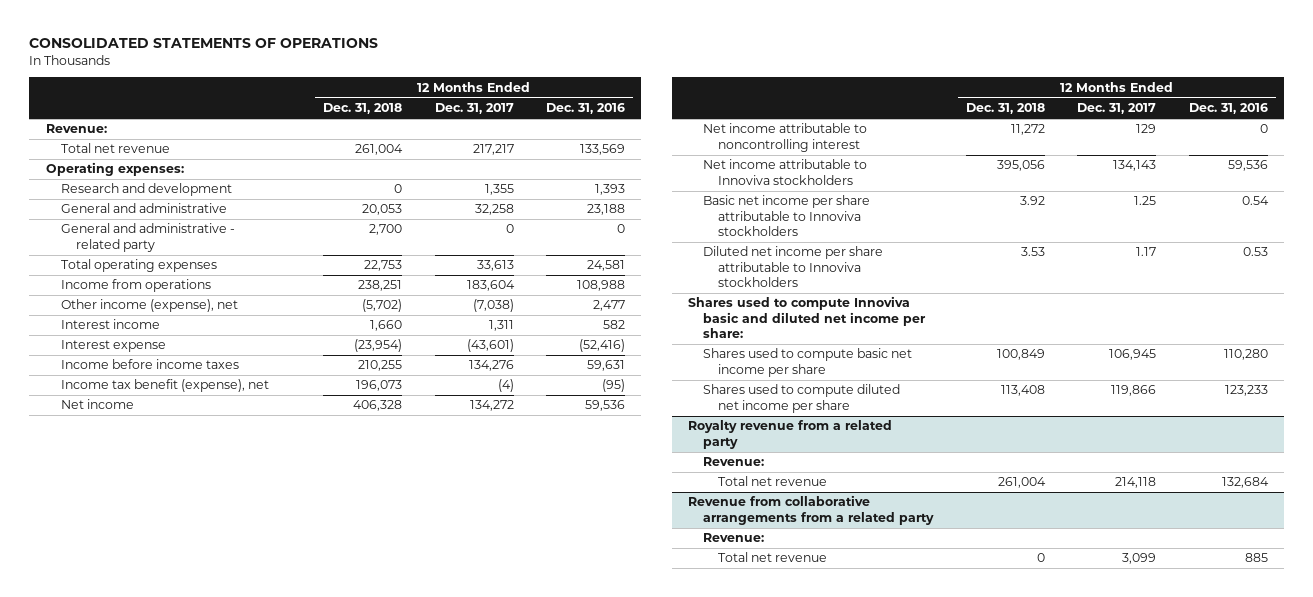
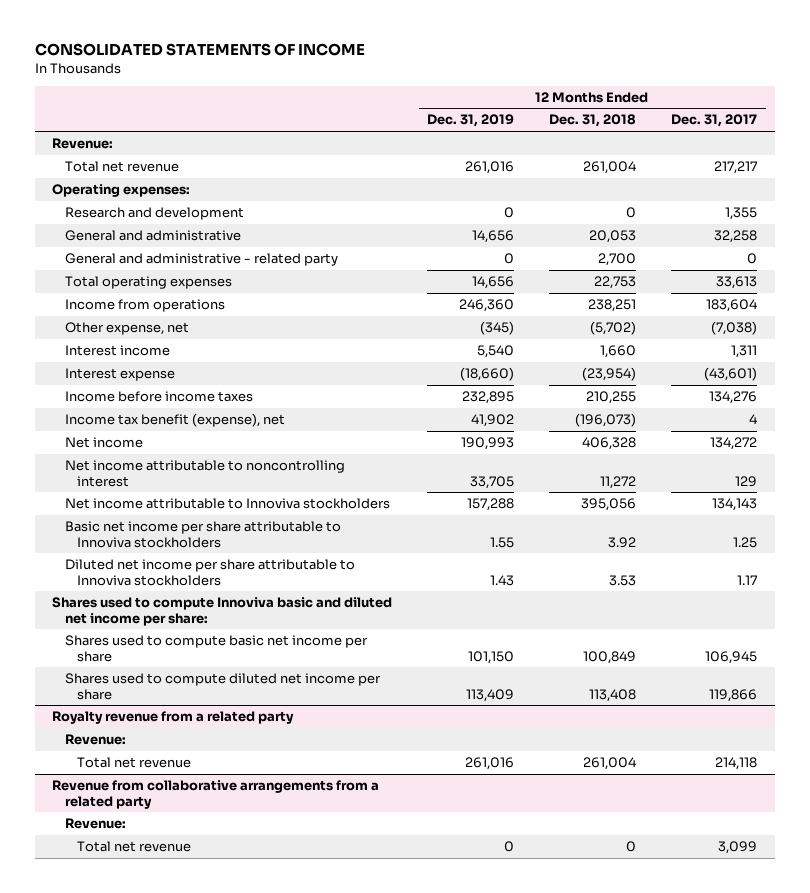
[29,38,379,49] CONSOLIDATED STATEMENTS OF OPERATIONS -> [34,43,365,57] CONSOLIDATED STATEMENTS OF INCOME
[546,103,626,115] Dec. 31, 2016 -> none
none -> [427,114,515,128] Dec. 31, 2019
[60,299,238,313] Other income (expense), net -> [64,322,189,336] Other expense, net
[356,380,403,392] 196,073 -> [575,413,637,428] (196,073)
[497,379,514,393] (4) -> [749,414,758,425] 4

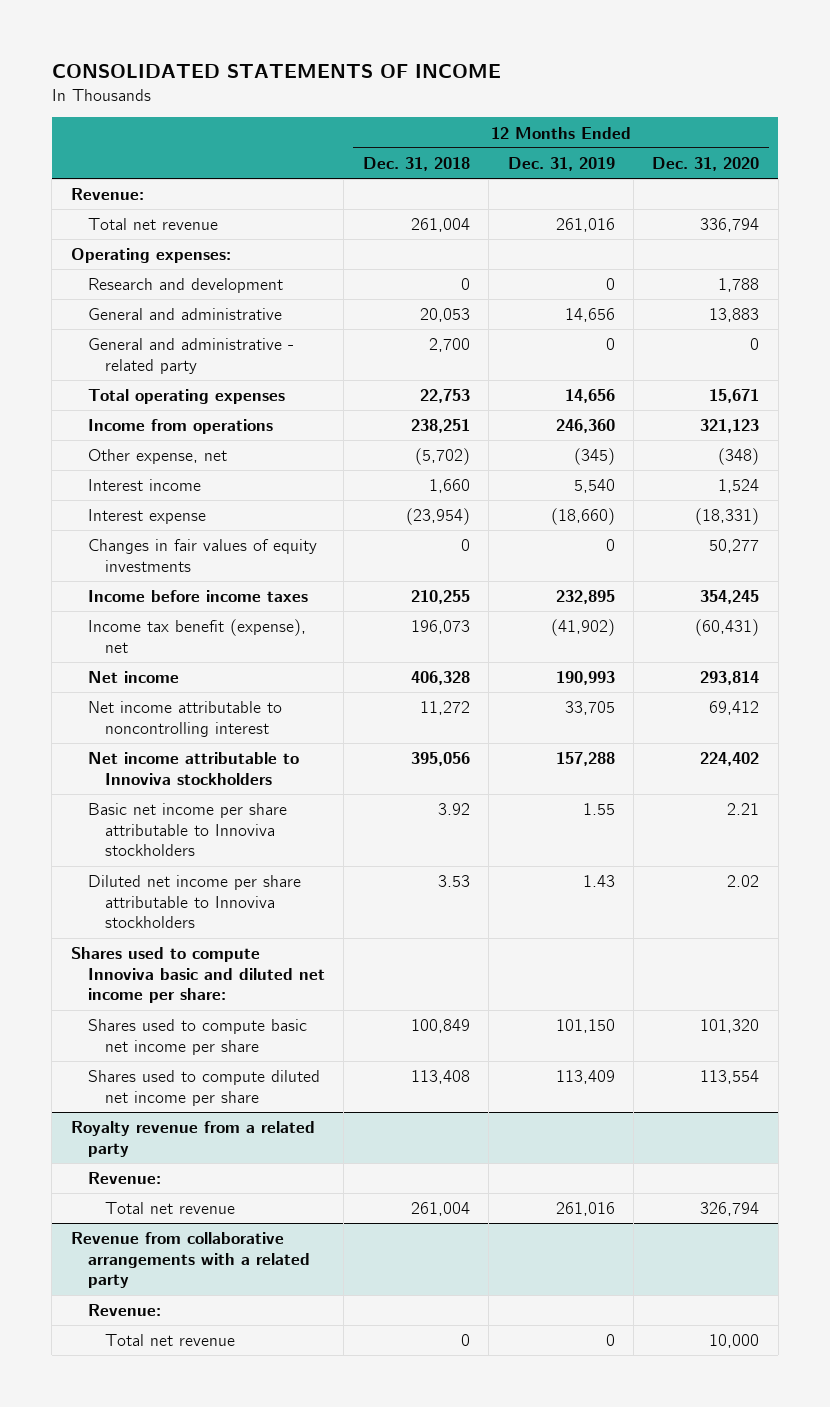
[671,114,758,128] Dec. 31, 2017 -> none
none -> [652,156,760,171] Dec. 31, 2020
none -> [88,539,318,572] Changes in fair values of equity investments
[471,414,515,428] 41,902 -> [550,619,615,637] (41,902)
[575,413,637,428] (196,073) -> [410,620,470,635] 196,073
[52,780,380,809] Revenue from collaborative arrangements from a related party -> [70,1232,311,1289] Revenue from collaborative arrangements with a related party

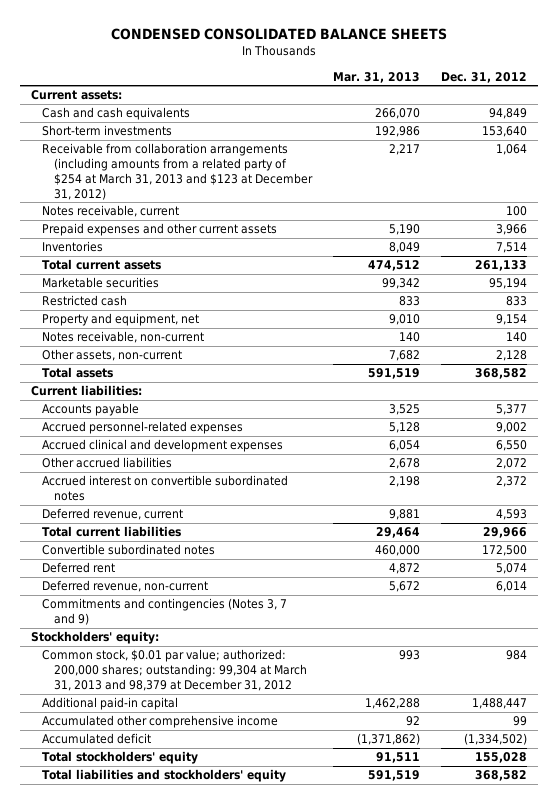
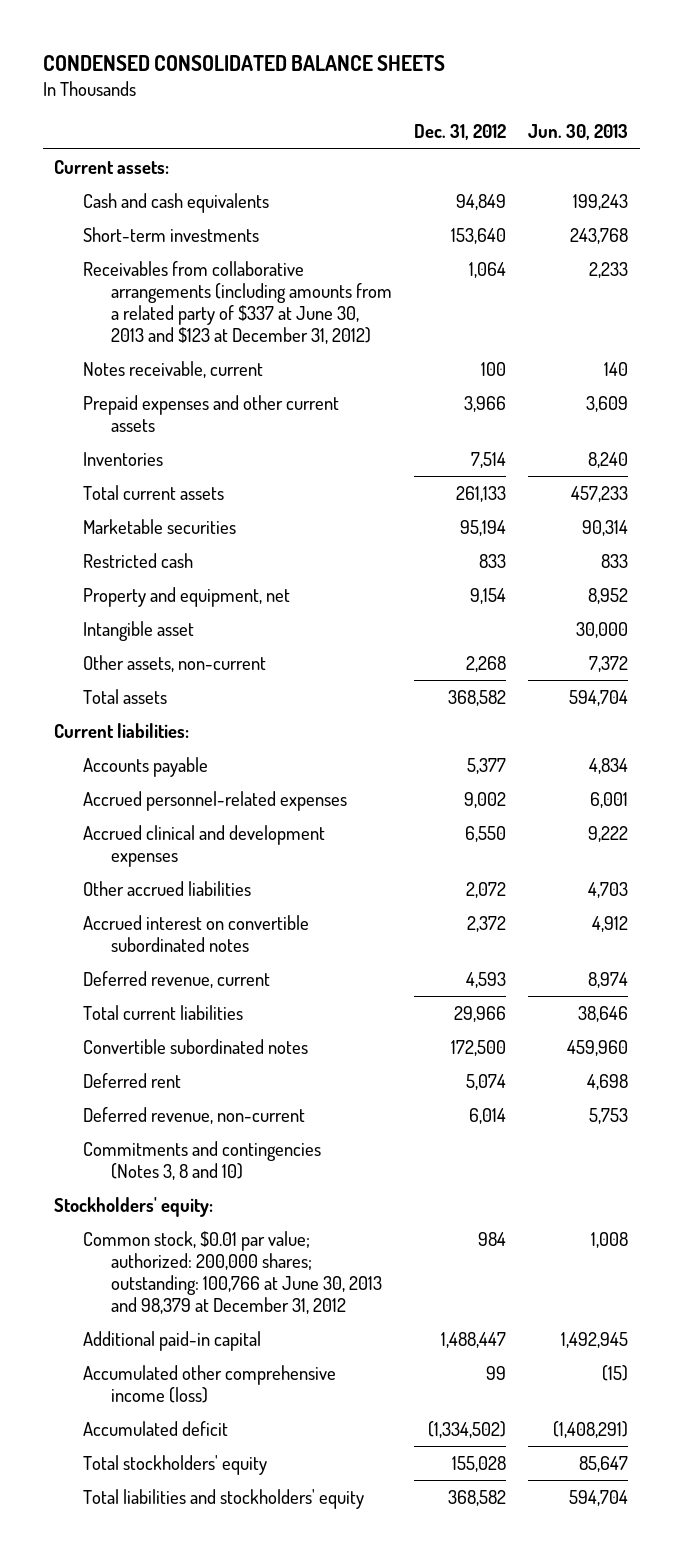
[333,71,421,83] Mar. 31, 2013 -> none
none -> [528,124,629,141] Jun. 30, 2013
[42,143,314,200] Receivable from collaboration arrangements (including amounts from a related party of $254 at March 31, 2013 and $123 at December 31, 2012) -> [82,260,393,344] Receivables from collaborative arrangements (including amounts from a related party of $337 at June 30, 2013 and $123 at December 31, 2012)
[42,331,205,344] Notes receivable, non-current -> none
none -> [82,620,194,641] Intangible asset
[496,350,528,362] 2,128 -> [466,655,507,672] 2,268
[42,598,288,626] Commitments and contingencies (Notes 3, 7 and 9) -> [82,1140,321,1180] Commitments and contingencies (Notes 3, 8 and 10)
[42,649,308,692] Common stock, $0.01 par value; authorized: 200,000 shares; outstanding: 99,304 at March 31, 2013 and 98,379 at December 31, 2012 -> [82,1230,383,1314] Common stock, $0.01 par value; authorized: 200,000 shares; outstanding: 100,766 at June 30, 2013 and 98,379 at December 31, 2012
[42,715,279,729] Accumulated other comprehensive income -> [82,1364,336,1403] Accumulated other comprehensive income (loss)

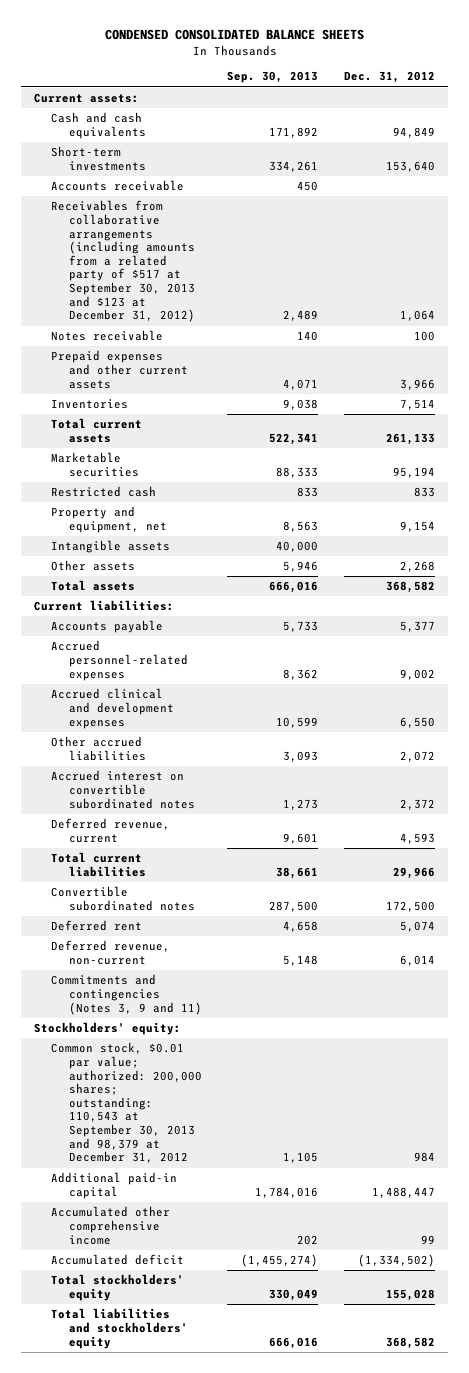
[528,124,629,141] Jun. 30, 2013 -> none
none -> [227,71,319,84] Sep. 30, 2013
none -> [51,180,185,192] Accounts receivable
[82,260,393,344] Receivables from collaborative arrangements (including amounts from a related party of $337 at June 30, 2013 and $123 at December 31, 2012) -> [51,200,195,323] Receivables from collaborative arrangements (including amounts from a related party of $517 at September 30, 2013 and $123 at December 31, 2012)
[82,360,263,378] Notes receivable, current -> [51,330,164,342] Notes receivable
[82,620,194,641] Intangible asset -> [51,540,171,554] Intangible assets
[82,654,266,672] Other assets, non-current -> [51,560,136,572] Other assets
[82,1140,321,1180] Commitments and contingencies (Notes 3, 8 and 10) -> [51,974,202,1015] Commitments and contingencies (Notes 3, 9 and 11)
[82,1230,383,1314] Common stock, $0.01 par value; authorized: 200,000 shares; outstanding: 100,766 at June 30, 2013 and 98,379 at December 31, 2012 -> [51,1042,202,1164] Common stock, $0.01 par value; authorized: 200,000 shares; outstanding: 110,543 at September 30, 2013 and 98,379 at December 31, 2012
[82,1364,336,1403] Accumulated other comprehensive income (loss) -> [51,1206,171,1245] Accumulated other comprehensive income

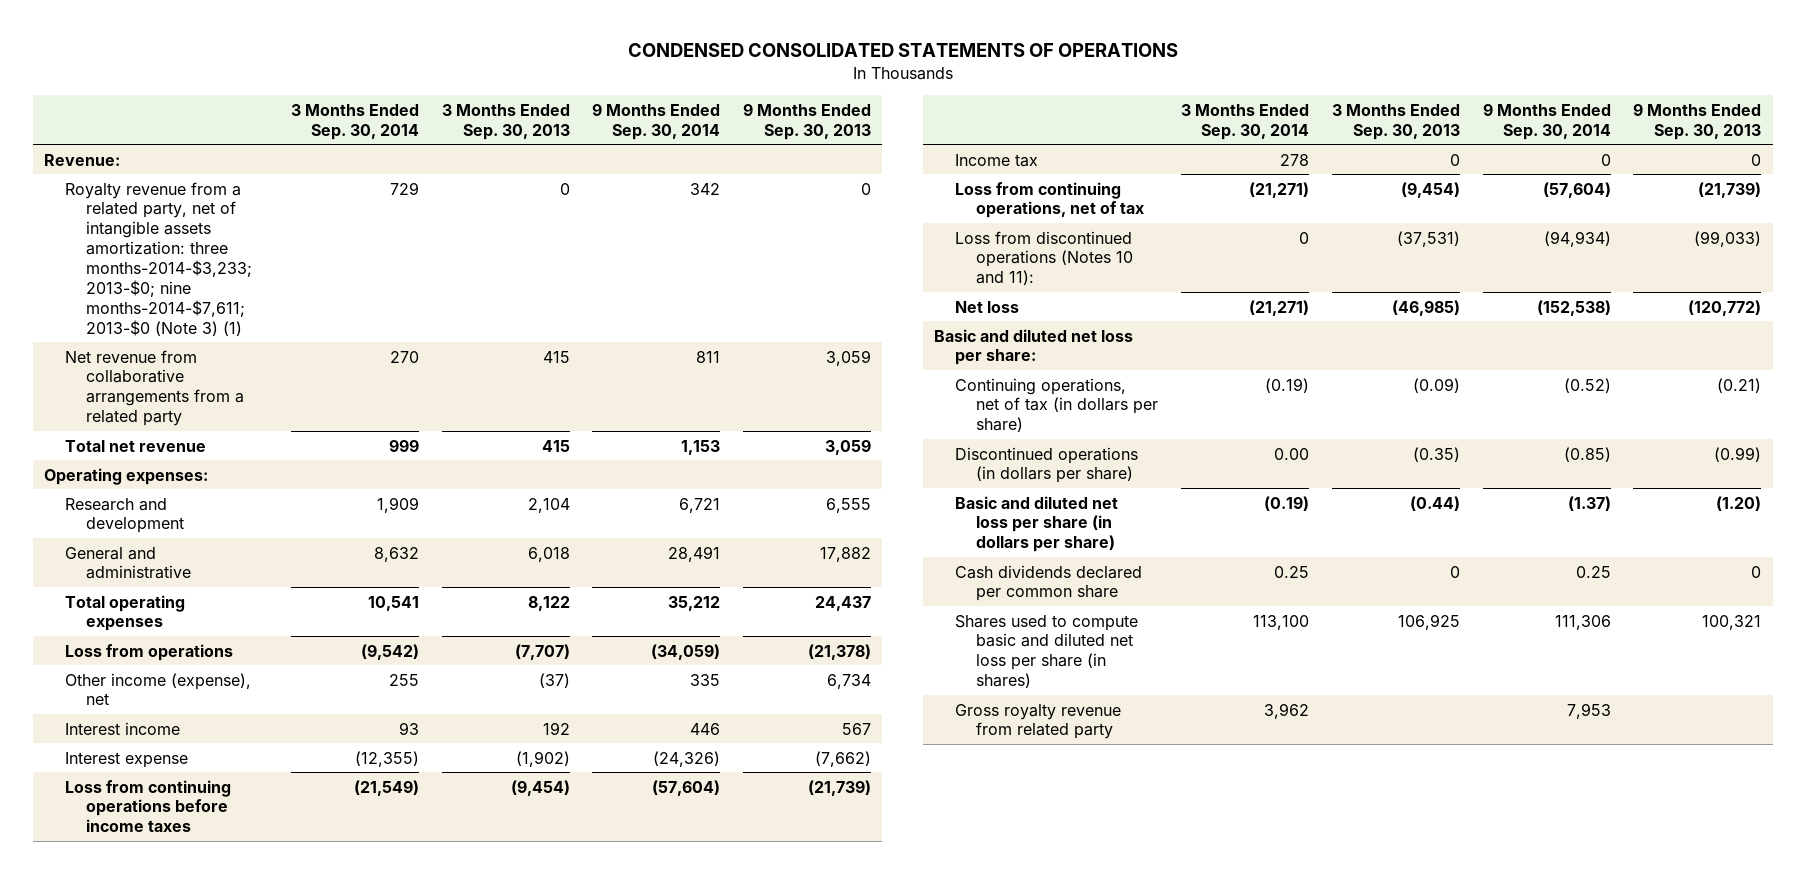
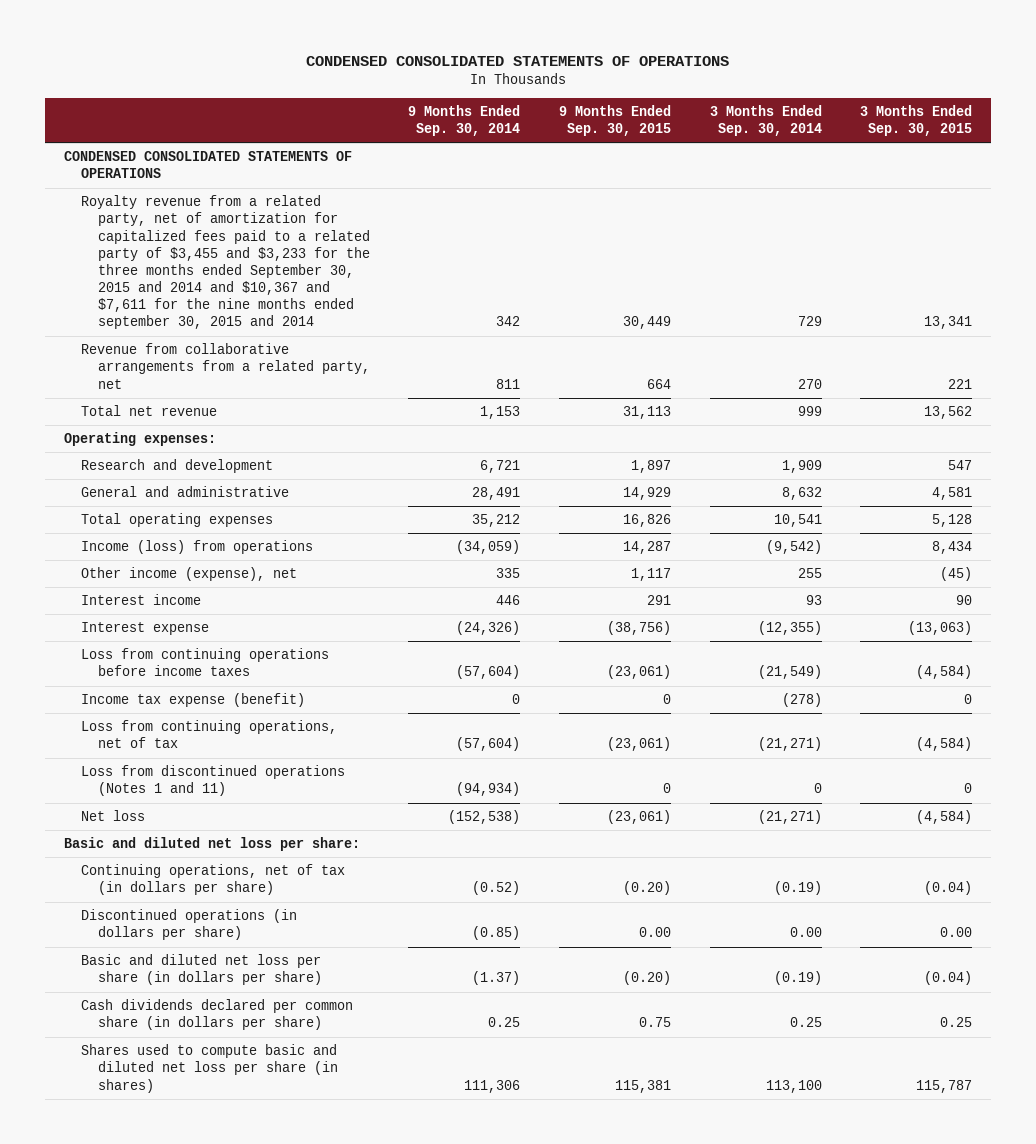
[441,103,570,140] 3 Months Ended Sep. 30, 2013 -> none
[743,102,872,140] 9 Months Ended Sep. 30, 2013 -> none
none -> [559,104,672,137] 9 Months Ended Sep. 30, 2015
none -> [860,104,973,137] 3 Months Ended Sep. 30, 2015
[43,153,120,166] Revenue: -> none
none -> [64,151,353,179] CONDENSED CONSOLIDATED STATEMENTS OF OPERATIONS
[65,181,253,336] Royalty revenue from a related party, net of intangible assets amortization: three months-2014-$3,233; 2013-$0; nine months-2014-$7,611; 2013-$0 (Note 3) (1) -> [81,195,370,330] Royalty revenue from a related party, net of amortization for capitalized fees paid to a related party of $3,455 and $3,233 for the three months ended September 30, 2015 and 2014 and $10,367 and $7,611 for the nine months ended september 30, 2015 and 2014
[65,349,245,427] Net revenue from collaborative arrangements from a related party -> [81,343,370,389] Revenue from collaborative arrangements from a related party, net
[65,643,234,661] Loss from operations -> [81,540,314,555] Income (loss) from operations
[955,153,1039,167] Income tax -> [81,693,306,708] Income tax expense (benefit)
[1280,153,1310,166] 278 -> [781,693,822,708] (278)
[955,230,1134,286] Loss from discontinued operations (Notes 10 and 11): -> [81,765,346,797] Loss from discontinued operations (Notes 1 and 11)
[955,564,1143,602] Cash dividends declared per common share -> [81,999,354,1031] Cash dividends declared per common share (in dollars per share)
[955,703,1122,740] Gross royalty revenue from related party -> none

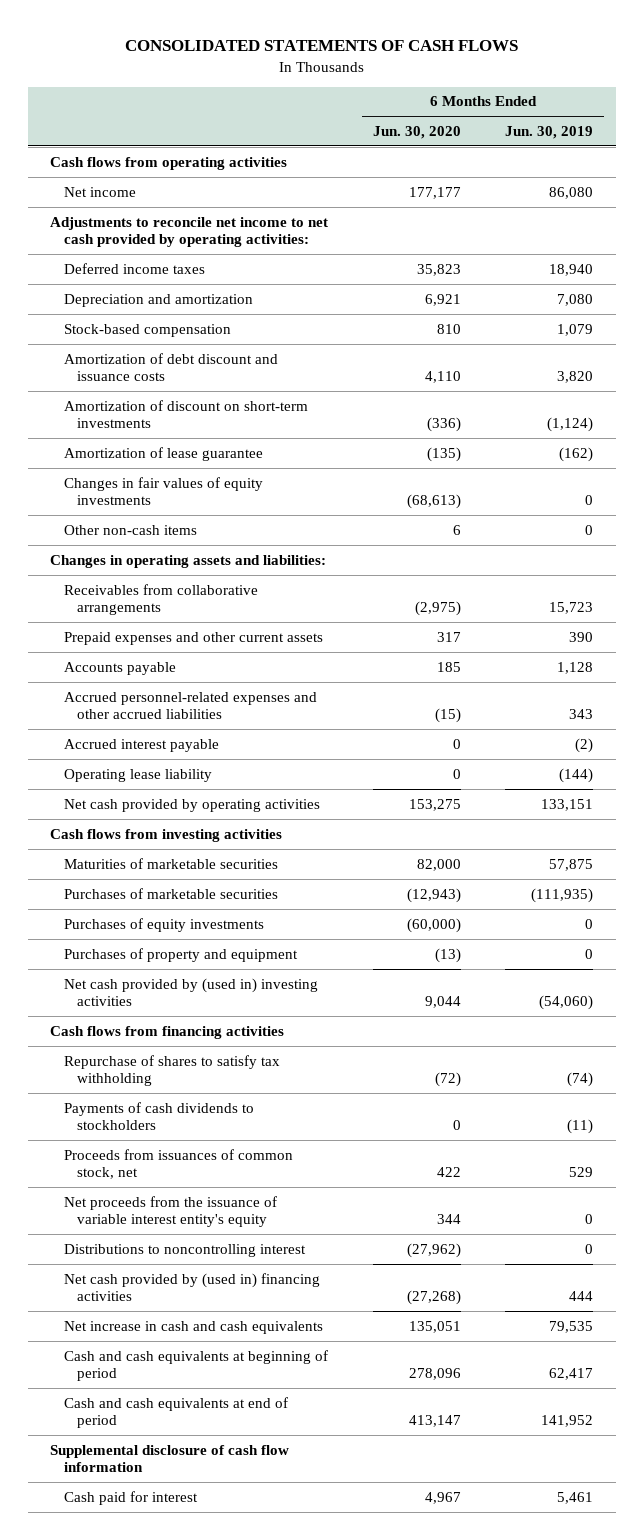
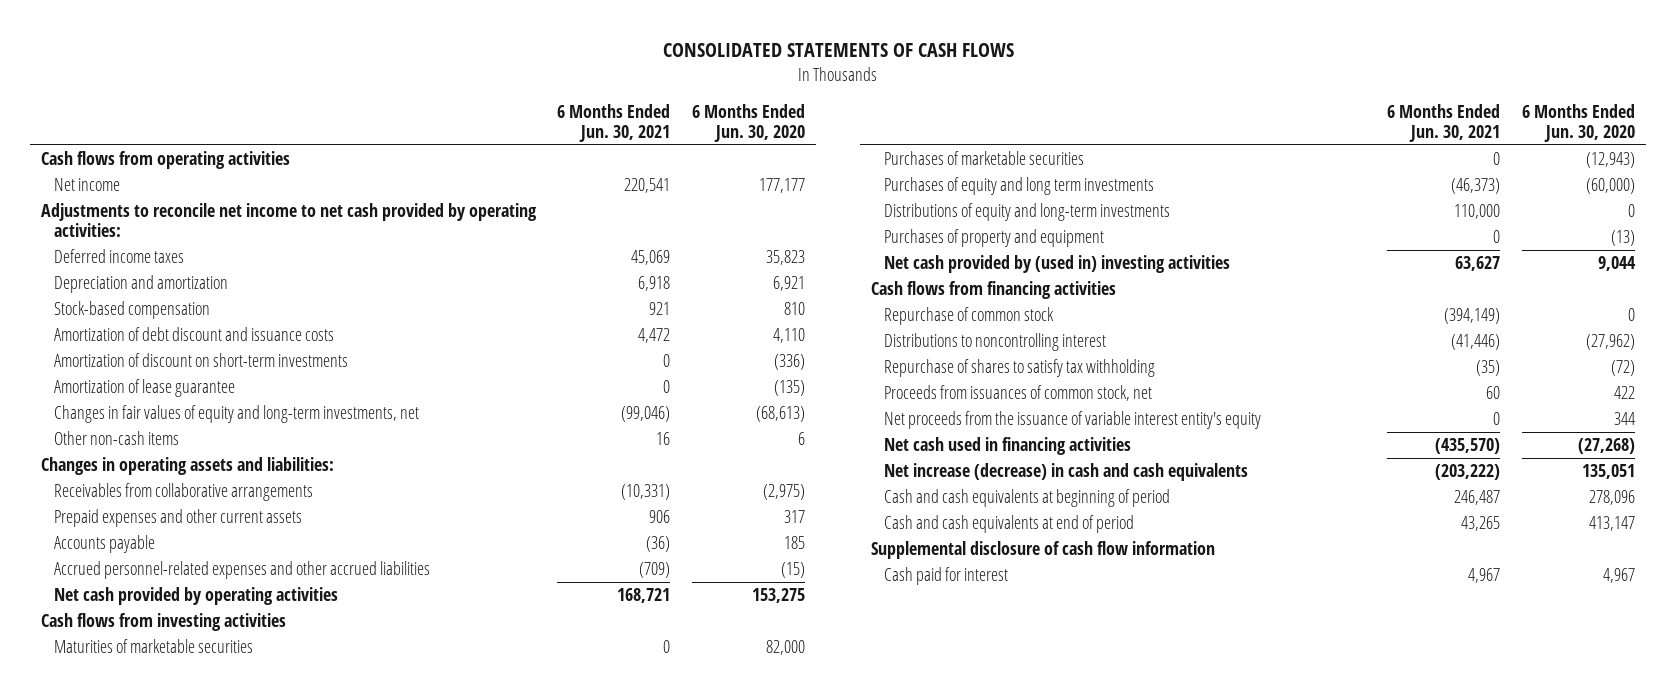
[505,125,594,139] Jun. 30, 2019 -> none
none -> [557,103,671,142] 6 Months Ended Jun. 30, 2021
[63,476,263,506] Changes in fair values of equity investments -> [53,405,419,424] Changes in fair values of equity and long-term investments, net
[63,738,219,752] Accrued interest payable -> none
[63,768,212,782] Operating lease liability -> none
[63,917,264,932] Purchases of equity investments -> [883,177,1154,196] Purchases of equity and long term investments
none -> [883,203,1170,222] Distributions of equity and long-term investments
none -> [883,307,1054,326] Repurchase of common stock
[63,1243,306,1257] Distributions to noncontrolling interest -> [883,333,1106,352] Distributions to noncontrolling interest
[63,1101,254,1131] Payments of cash dividends to stockholders -> none
[63,1272,320,1302] Net cash provided by (used in) financing activities -> [883,437,1131,456] Net cash used in financing activities
[63,1320,323,1334] Net increase in cash and cash equivalents -> [883,463,1248,482] Net increase (decrease) in cash and cash equivalents

